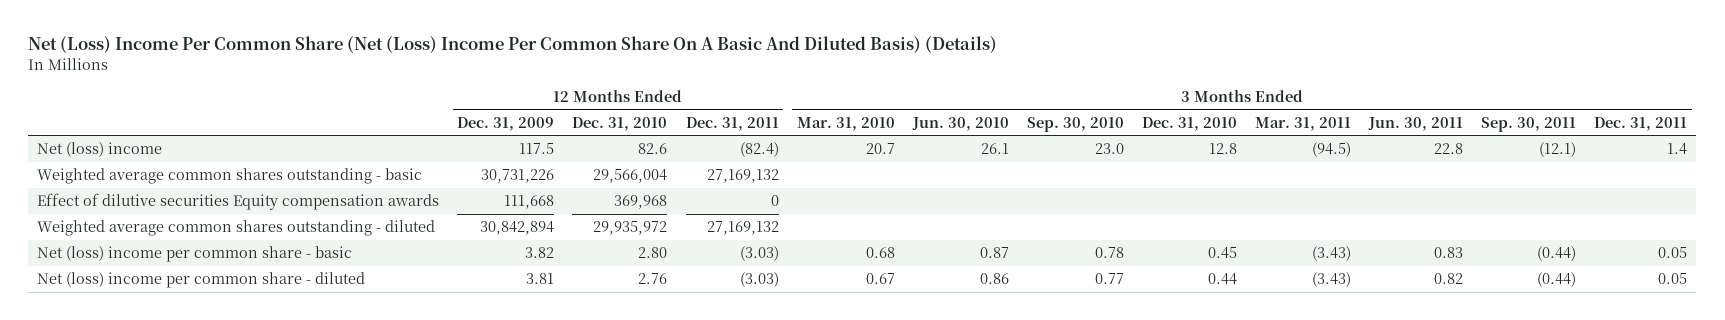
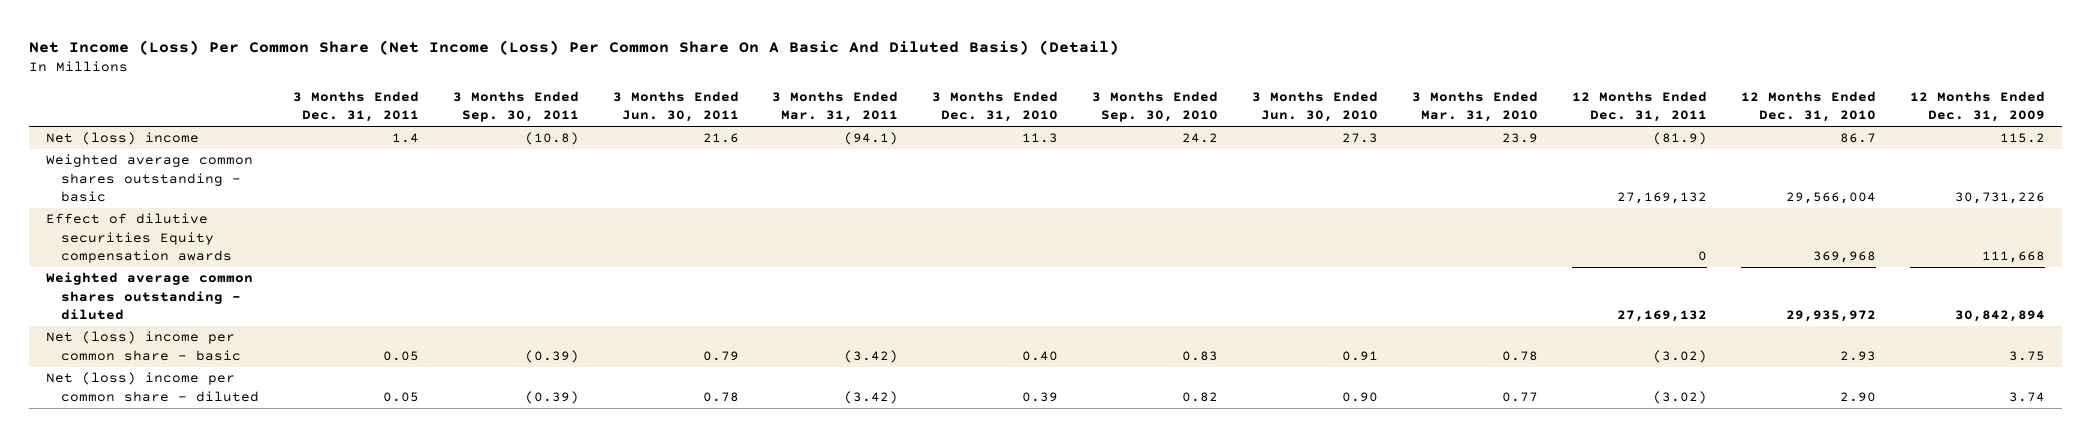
[28,36,998,54] Net (Loss) Income Per Common Share (Net (Loss) Income Per Common Share On A Basic And Diluted Basis) (Details) -> [29,39,1120,55] Net Income (Loss) Per Common Share (Net Income (Loss) Per Common Share On A Basic And Diluted Basis) (Detail)
[519,143,555,155] 117.5 -> [1999,133,2045,144] 115.2
[638,143,668,155] 82.6 -> [1840,133,1877,144] 86.7
[739,142,779,158] (82.4) -> [1653,132,1708,146] (81.9)
[865,143,895,155] 20.7 -> [1502,133,1539,144] 23.9
[980,143,1009,155] 26.1 -> [1342,133,1379,144] 27.3
[1094,143,1124,155] 23.0 -> [1182,133,1219,144] 24.2
[1208,143,1237,155] 12.8 -> [1022,133,1059,144] 11.3
[1312,142,1352,158] (94.5) -> [844,132,899,146] (94.1)
[1434,143,1464,155] 22.8 -> [702,133,739,144] 21.6
[1539,142,1577,158] (12.1) -> [524,132,579,146] (10.8)
[525,247,555,259] 3.82 -> [2008,350,2045,361] 3.75
[638,247,668,259] 2.80 -> [1840,350,1877,361] 2.93
[739,246,779,262] (3.03) -> [1653,349,1708,363] (3.02)
[865,247,895,259] 0.68 -> [1502,350,1539,361] 0.78
[979,247,1009,259] 0.87 -> [1342,350,1379,361] 0.91
[1094,247,1124,259] 0.78 -> [1182,350,1219,361] 0.83
[1207,247,1237,260] 0.45 -> [1022,350,1059,361] 0.40
[1312,246,1352,262] (3.43) -> [844,349,899,363] (3.42)
[1434,247,1464,259] 0.83 -> [702,350,739,361] 0.79
[1537,246,1577,262] (0.44) -> [524,349,579,363] (0.39)
[526,273,555,285] 3.81 -> [2008,391,2045,402] 3.74
[638,273,668,285] 2.76 -> [1840,391,1877,402] 2.90
[739,272,779,288] (3.03) -> [1653,390,1708,404] (3.02)
[865,273,895,285] 0.67 -> [1502,391,1539,402] 0.77
[979,273,1009,285] 0.86 -> [1342,391,1379,402] 0.90
[1094,273,1124,285] 0.77 -> [1182,391,1219,402] 0.82
[1207,273,1237,286] 0.44 -> [1022,391,1059,402] 0.39
[1312,272,1352,288] (3.43) -> [844,390,899,404] (3.42)
[1434,273,1464,285] 0.82 -> [702,391,739,402] 0.78
[1537,272,1577,288] (0.44) -> [524,390,579,404] (0.39)

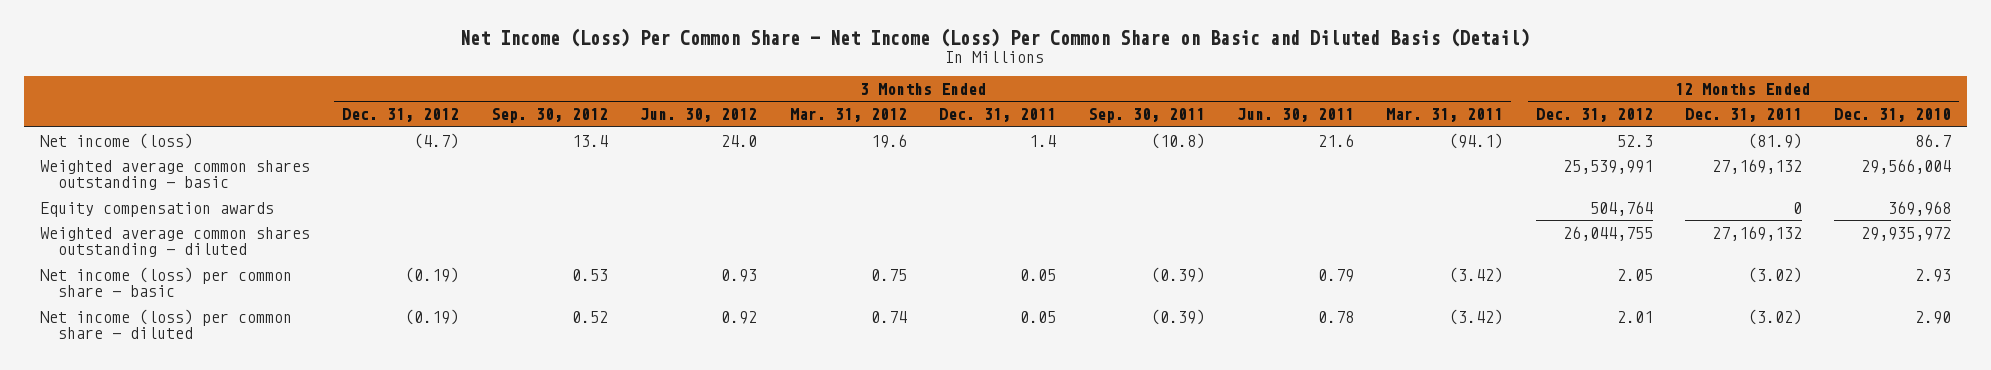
[29,39,1120,55] Net Income (Loss) Per Common Share (Net Income (Loss) Per Common Share On A Basic And Diluted Basis) (Detail) -> [460,27,1531,47] Net Income (Loss) Per Common Share - Net Income (Loss) Per Common Share on Basic and Diluted Basis (Detail)
[932,90,1059,123] 3 Months Ended Dec. 31, 2010 -> none
[1092,90,1219,123] 3 Months Ended Sep. 30, 2010 -> none
[1252,90,1379,123] 3 Months Ended Jun. 30, 2010 -> none
[1412,90,1539,123] 3 Months Ended Mar. 31, 2010 -> none
[1909,90,2045,123] 12 Months Ended Dec. 31, 2009 -> none
none -> [341,108,459,123] Dec. 31, 2012
none -> [491,108,609,124] Sep. 30, 2012
none -> [640,108,758,123] Jun. 30, 2012
none -> [789,108,907,123] Mar. 31, 2012
none -> [1535,108,1653,123] Dec. 31, 2012
[46,132,200,146] Net (loss) income -> [39,132,193,149] Net income (loss)
[46,213,232,264] Effect of dilutive securities Equity compensation awards -> [39,201,274,217] Equity compensation awards
[46,331,241,361] Net (loss) income per common share - basic -> [39,266,292,298] Net income (loss) per common share - basic
[46,372,259,402] Net (loss) income per common share - diluted -> [39,308,292,340] Net income (loss) per common share - diluted

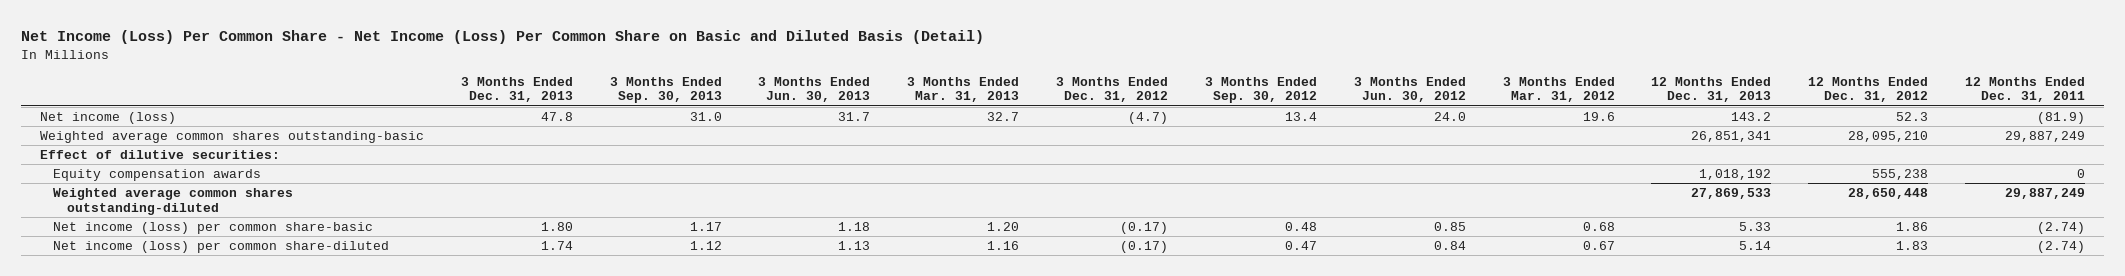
[938,108,1056,123] Dec. 31, 2011 -> none
[1087,108,1205,124] Sep. 30, 2011 -> none
[1237,108,1355,123] Jun. 30, 2011 -> none
[1386,108,1504,123] Mar. 31, 2011 -> none
[1834,108,1952,123] Dec. 31, 2010 -> none
none -> [460,76,573,103] 3 Months Ended Dec. 31, 2013
none -> [609,76,722,104] 3 Months Ended Sep. 30, 2013
none -> [758,76,871,103] 3 Months Ended Jun. 30, 2013
none -> [907,76,1020,103] 3 Months Ended Mar. 31, 2013
none -> [1651,76,1772,103] 12 Months Ended Dec. 31, 2013
[39,159,310,191] Weighted average common shares outstanding - basic -> [39,130,424,143] Weighted average common shares outstanding-basic
[1562,159,1653,174] 25,539,991 -> [1848,130,1929,142] 28,095,210
[1711,158,1802,174] 27,169,132 -> [2005,130,2086,142] 29,887,249
none -> [39,149,280,159] Effect of dilutive securities:
[1589,200,1653,216] 504,764 -> [1872,168,1929,180] 555,238
[39,226,310,258] Weighted average common shares outstanding - diluted -> [53,187,294,215] Weighted average common shares outstanding-diluted
[1562,225,1653,241] 26,044,755 -> [1848,187,1929,199] 28,650,448
[1711,225,1802,241] 27,169,132 -> [2005,187,2086,199] 29,887,249
[39,266,292,298] Net income (loss) per common share - basic -> [53,221,374,234] Net income (loss) per common share-basic
[404,266,459,283] (0.19) -> [1120,221,1169,234] (0.17)
[572,268,609,281] 0.53 -> [1284,221,1317,231] 0.48
[721,268,758,282] 0.93 -> [1433,221,1466,231] 0.85
[870,268,907,281] 0.75 -> [1582,221,1615,231] 0.68
[1616,268,1653,281] 2.05 -> [1896,221,1929,231] 1.86
[1747,266,1802,283] (3.02) -> [2037,221,2086,234] (2.74)
[39,308,292,340] Net income (loss) per common share - diluted -> [53,240,390,253] Net income (loss) per common share-diluted
[404,308,459,325] (0.19) -> [1120,240,1169,253] (0.17)
[572,310,609,323] 0.52 -> [1284,240,1317,250] 0.47
[721,310,758,324] 0.92 -> [1433,240,1466,250] 0.84
[870,310,907,323] 0.74 -> [1582,240,1615,250] 0.67
[1616,310,1653,323] 2.01 -> [1896,240,1929,250] 1.83
[1747,308,1802,325] (3.02) -> [2037,240,2086,253] (2.74)

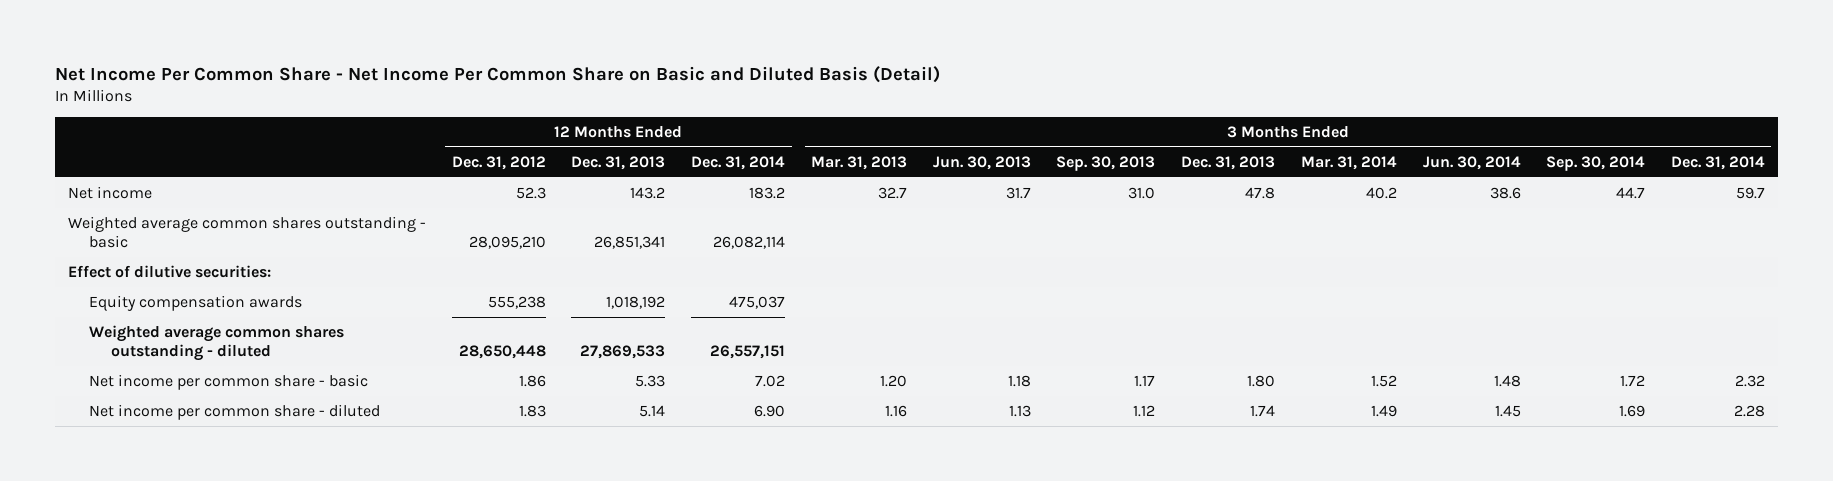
[21,30,985,45] Net Income (Loss) Per Common Share - Net Income (Loss) Per Common Share on Basic and Diluted Basis (Detail) -> [55,65,941,83] Net Income Per Common Share - Net Income Per Common Share on Basic and Diluted Basis (Detail)
[1056,76,1169,103] 3 Months Ended Dec. 31, 2012 -> none
[1204,76,1317,104] 3 Months Ended Sep. 30, 2012 -> none
[1353,76,1466,103] 3 Months Ended Jun. 30, 2012 -> none
[1502,76,1615,103] 3 Months Ended Mar. 31, 2012 -> none
[1965,76,2086,103] 12 Months Ended Dec. 31, 2011 -> none
none -> [691,155,786,170] Dec. 31, 2014
none -> [1300,155,1397,170] Mar. 31, 2014
none -> [1422,155,1521,170] Jun. 30, 2014
none -> [1546,155,1646,171] Sep. 30, 2014
none -> [1671,155,1766,170] Dec. 31, 2014
[39,111,176,124] Net income (loss) -> [68,185,153,199] Net income
[39,130,424,143] Weighted average common shares outstanding-basic -> [68,215,427,249] Weighted average common shares outstanding - basic
[53,187,294,215] Weighted average common shares outstanding-diluted -> [89,324,345,362] Weighted average common shares outstanding - diluted
[53,221,374,234] Net income (loss) per common share-basic -> [89,373,369,390] Net income per common share - basic
[53,240,390,253] Net income (loss) per common share-diluted -> [89,403,381,420] Net income per common share - diluted

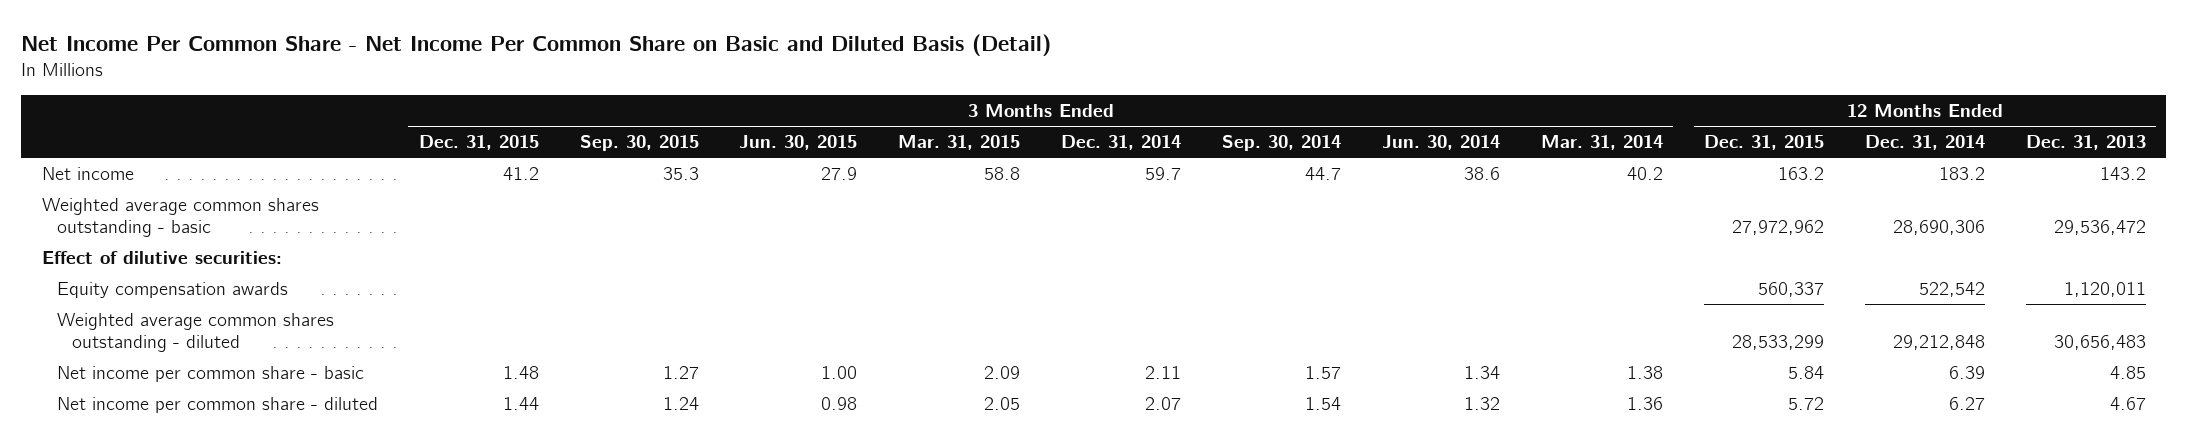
[451,155,546,170] Dec. 31, 2012 -> none
[810,155,907,170] Mar. 31, 2013 -> none
[932,155,1031,170] Jun. 30, 2013 -> none
[1056,155,1156,171] Sep. 30, 2013 -> none
[1181,155,1276,170] Dec. 31, 2013 -> none
none -> [418,135,539,151] Dec. 31, 2015
none -> [579,135,699,152] Sep. 30, 2015
none -> [739,135,858,151] Jun. 30, 2015
none -> [898,135,1021,151] Mar. 31, 2015
none -> [1703,135,1824,151] Dec. 31, 2015
[594,236,666,250] 26,851,341 -> [2053,220,2146,236] 29,536,472
[713,236,786,250] 26,082,114 -> [1892,220,1985,236] 28,690,306
[606,295,666,309] 1,018,192 -> [2063,282,2146,298] 1,120,011
[729,295,786,309] 475,037 -> [1918,282,1985,298] 522,542
[580,345,666,360] 27,869,533 -> [2053,335,2146,351] 30,656,483
[710,345,786,360] 26,557,151 -> [1892,335,1985,351] 29,212,848
[635,374,666,387] 5.33 -> [2109,366,2146,380] 4.85
[755,374,786,387] 7.02 -> [1948,366,1985,380] 6.39
[1370,374,1397,387] 1.52 -> [1626,366,1663,380] 1.38
[1493,374,1521,387] 1.48 -> [1464,366,1501,380] 1.34
[1620,374,1646,387] 1.72 -> [1305,366,1342,380] 1.57
[1735,374,1766,387] 2.32 -> [1145,366,1182,380] 2.11
[639,404,666,417] 5.14 -> [2109,397,2146,411] 4.67
[754,404,786,417] 6.90 -> [1948,397,1985,411] 6.27
[1370,404,1397,417] 1.49 -> [1626,397,1663,411] 1.36
[1494,404,1521,417] 1.45 -> [1464,397,1501,411] 1.32
[1619,404,1646,417] 1.69 -> [1305,397,1342,411] 1.54
[1734,404,1766,417] 2.28 -> [1145,397,1182,411] 2.07

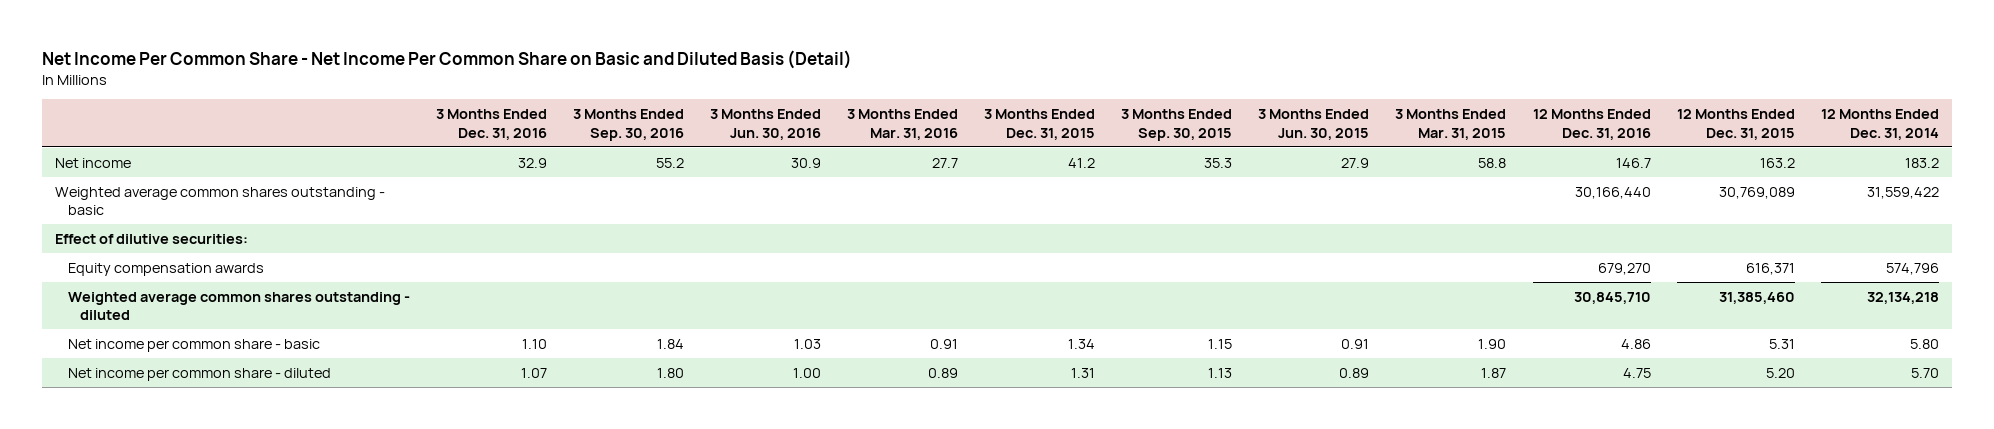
[1061,135,1182,151] Dec. 31, 2014 -> none
[1222,135,1342,152] Sep. 30, 2014 -> none
[1382,135,1501,151] Jun. 30, 2014 -> none
[1540,135,1663,151] Mar. 31, 2014 -> none
[2025,135,2146,151] Dec. 31, 2013 -> none
none -> [435,109,547,140] 3 Months Ended Dec. 31, 2016
none -> [572,109,684,141] 3 Months Ended Sep. 30, 2016
none -> [709,109,821,140] 3 Months Ended Jun. 30, 2016
none -> [847,109,959,140] 3 Months Ended Mar. 31, 2016
none -> [1532,109,1651,140] 12 Months Ended Dec. 31, 2016
[1731,220,1824,236] 27,972,962 -> [1718,186,1795,199] 30,769,089
[1892,220,1985,236] 28,690,306 -> [1866,186,1939,199] 31,559,422
[1757,282,1824,298] 560,337 -> [1745,262,1795,275] 616,371
[1918,282,1985,298] 522,542 -> [1885,262,1939,275] 574,796
[1731,335,1824,351] 28,533,299 -> [1718,291,1795,304] 31,385,460
[1892,335,1985,351] 29,212,848 -> [1866,291,1939,304] 32,134,218
[502,366,539,380] 1.48 -> [1068,338,1096,349] 1.34
[662,366,699,380] 1.27 -> [1208,338,1233,349] 1.15
[821,366,858,380] 1.00 -> [1341,338,1370,349] 0.91
[984,366,1021,380] 2.09 -> [1478,338,1507,349] 1.90
[1787,366,1824,380] 5.84 -> [1768,338,1795,349] 5.31
[1948,366,1985,380] 6.39 -> [1909,338,1939,349] 5.80
[502,397,539,411] 1.44 -> [1071,367,1096,378] 1.31
[662,397,699,411] 1.24 -> [1208,367,1233,378] 1.13
[821,397,858,411] 0.98 -> [1339,367,1370,378] 0.89
[984,397,1021,411] 2.05 -> [1481,367,1507,378] 1.87
[1787,397,1824,411] 5.72 -> [1765,367,1795,378] 5.20
[1948,397,1985,411] 6.27 -> [1910,367,1939,378] 5.70

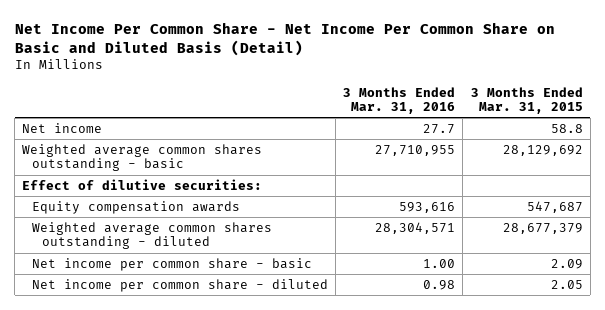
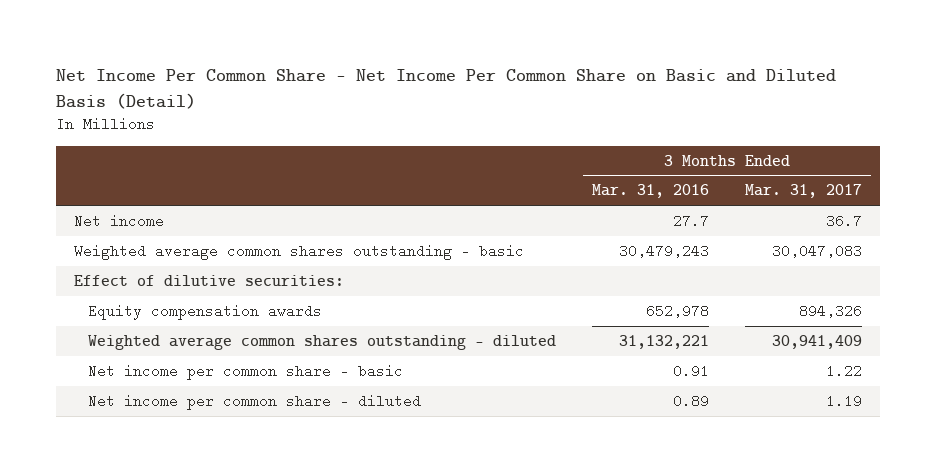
[470,86,583,115] 3 Months Ended Mar. 31, 2015 -> none
none -> [744,184,862,199] Mar. 31, 2017
[375,144,456,156] 27,710,955 -> [618,243,709,258] 30,479,243
[399,201,456,213] 593,616 -> [645,303,709,318] 652,978
[375,221,456,234] 28,304,571 -> [618,334,709,349] 31,132,221
[423,258,456,268] 1.00 -> [672,363,709,378] 0.91
[423,279,456,290] 0.98 -> [672,393,709,408] 0.89

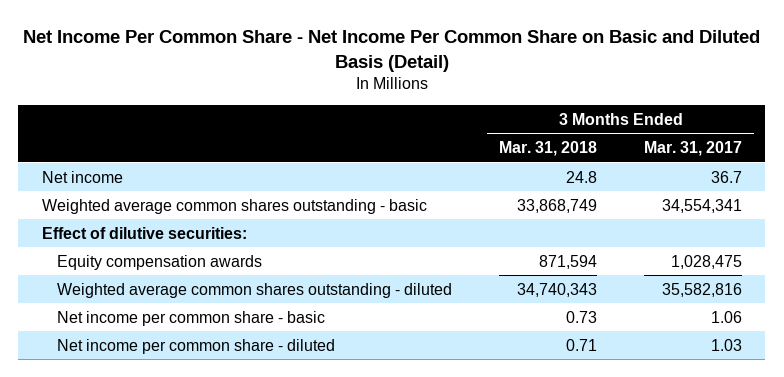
[591,184,709,199] Mar. 31, 2016 -> none
none -> [499,140,598,156] Mar. 31, 2018
[771,243,862,258] 30,047,083 -> [661,198,742,213] 34,554,341
[798,303,862,318] 894,326 -> [670,254,742,269] 1,028,475
[771,334,862,349] 30,941,409 -> [661,282,742,297] 35,582,816
[825,363,862,378] 1.22 -> [710,310,742,323] 1.06
[825,393,862,408] 1.19 -> [710,338,742,351] 1.03

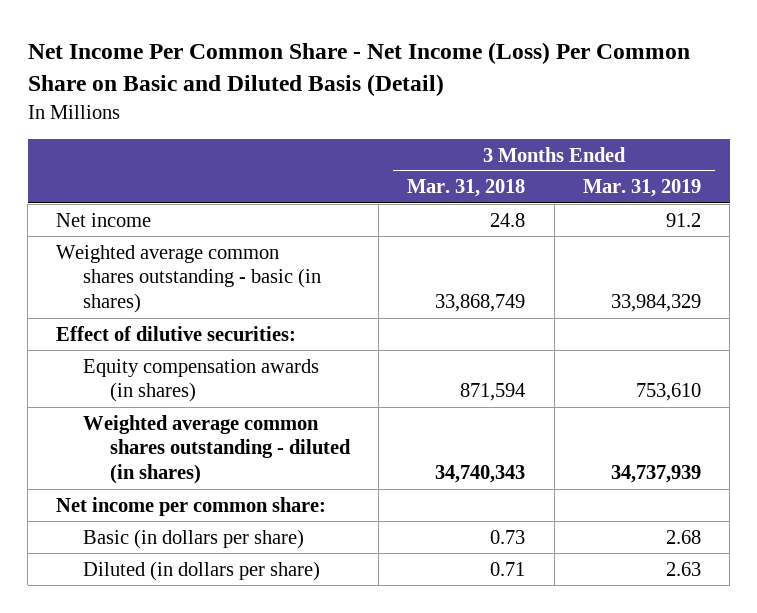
[22,30,760,72] Net Income Per Common Share - Net Income Per Common Share on Basic and Diluted Basis (Detail) -> [27,42,690,96] Net Income Per Common Share - Net Income (Loss) Per Common Share on Basic and Diluted Basis (Detail)
[643,140,742,156] Mar. 31, 2017 -> none
none -> [583,179,702,198] Mar. 31, 2019
[41,198,427,214] Weighted average common shares outstanding - basic -> [56,244,322,314] Weighted average common shares outstanding - basic (in shares)
[57,254,263,270] Equity compensation awards -> [83,358,320,403] Equity compensation awards (in shares)
[57,282,453,298] Weighted average common shares outstanding - diluted -> [83,414,351,485] Weighted average common shares outstanding - diluted (in shares)
none -> [56,496,327,516] Net income per common share:
[57,310,326,326] Net income per common share - basic -> [83,528,305,549] Basic (in dollars per share)
[57,338,336,354] Net income per common share - diluted -> [83,560,321,581] Diluted (in dollars per share)

